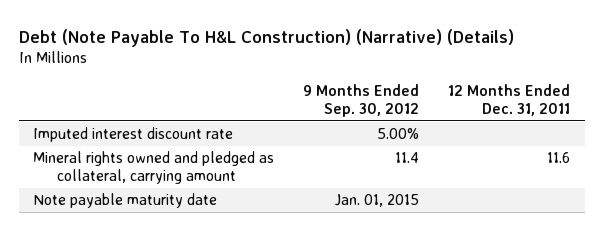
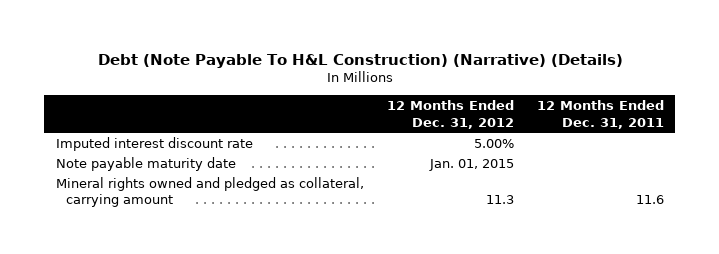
[303,83,420,117] 9 Months Ended Sep. 30, 2012 -> none
none -> [386,100,514,129] 12 Months Ended Dec. 31, 2012
[33,151,275,185] Mineral rights owned and pledged as collateral, carrying amount -> [55,176,364,208] Mineral rights owned and pledged as collateral, carrying amount

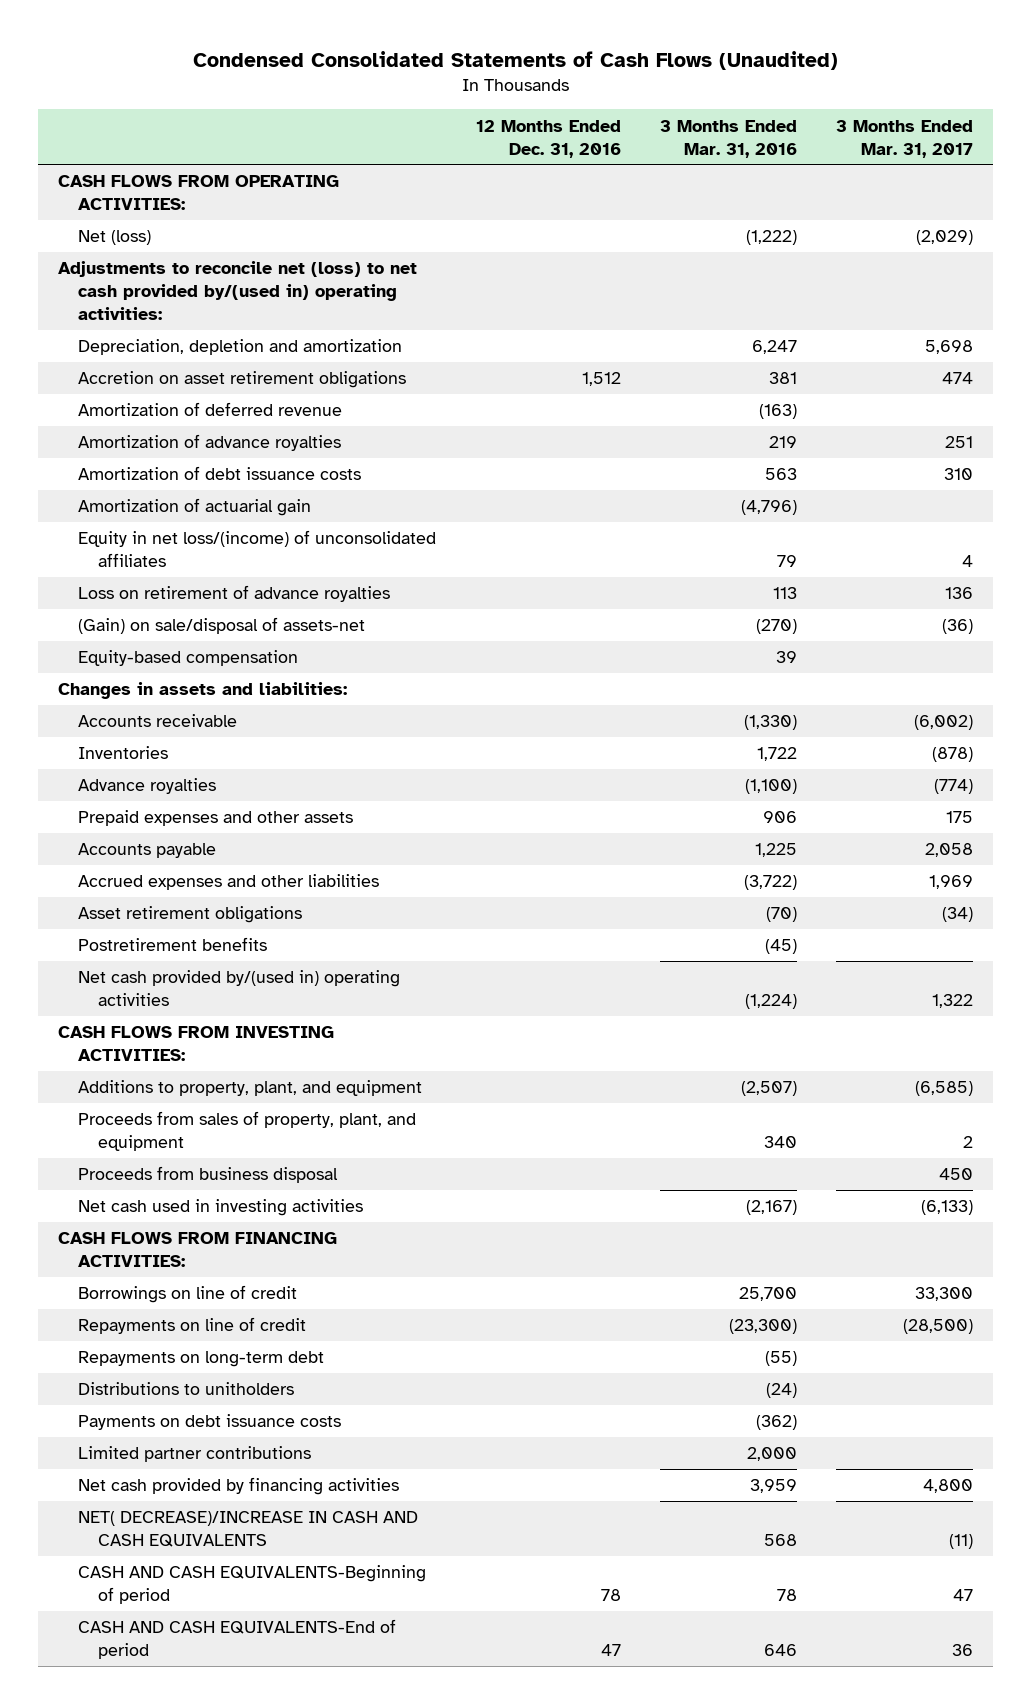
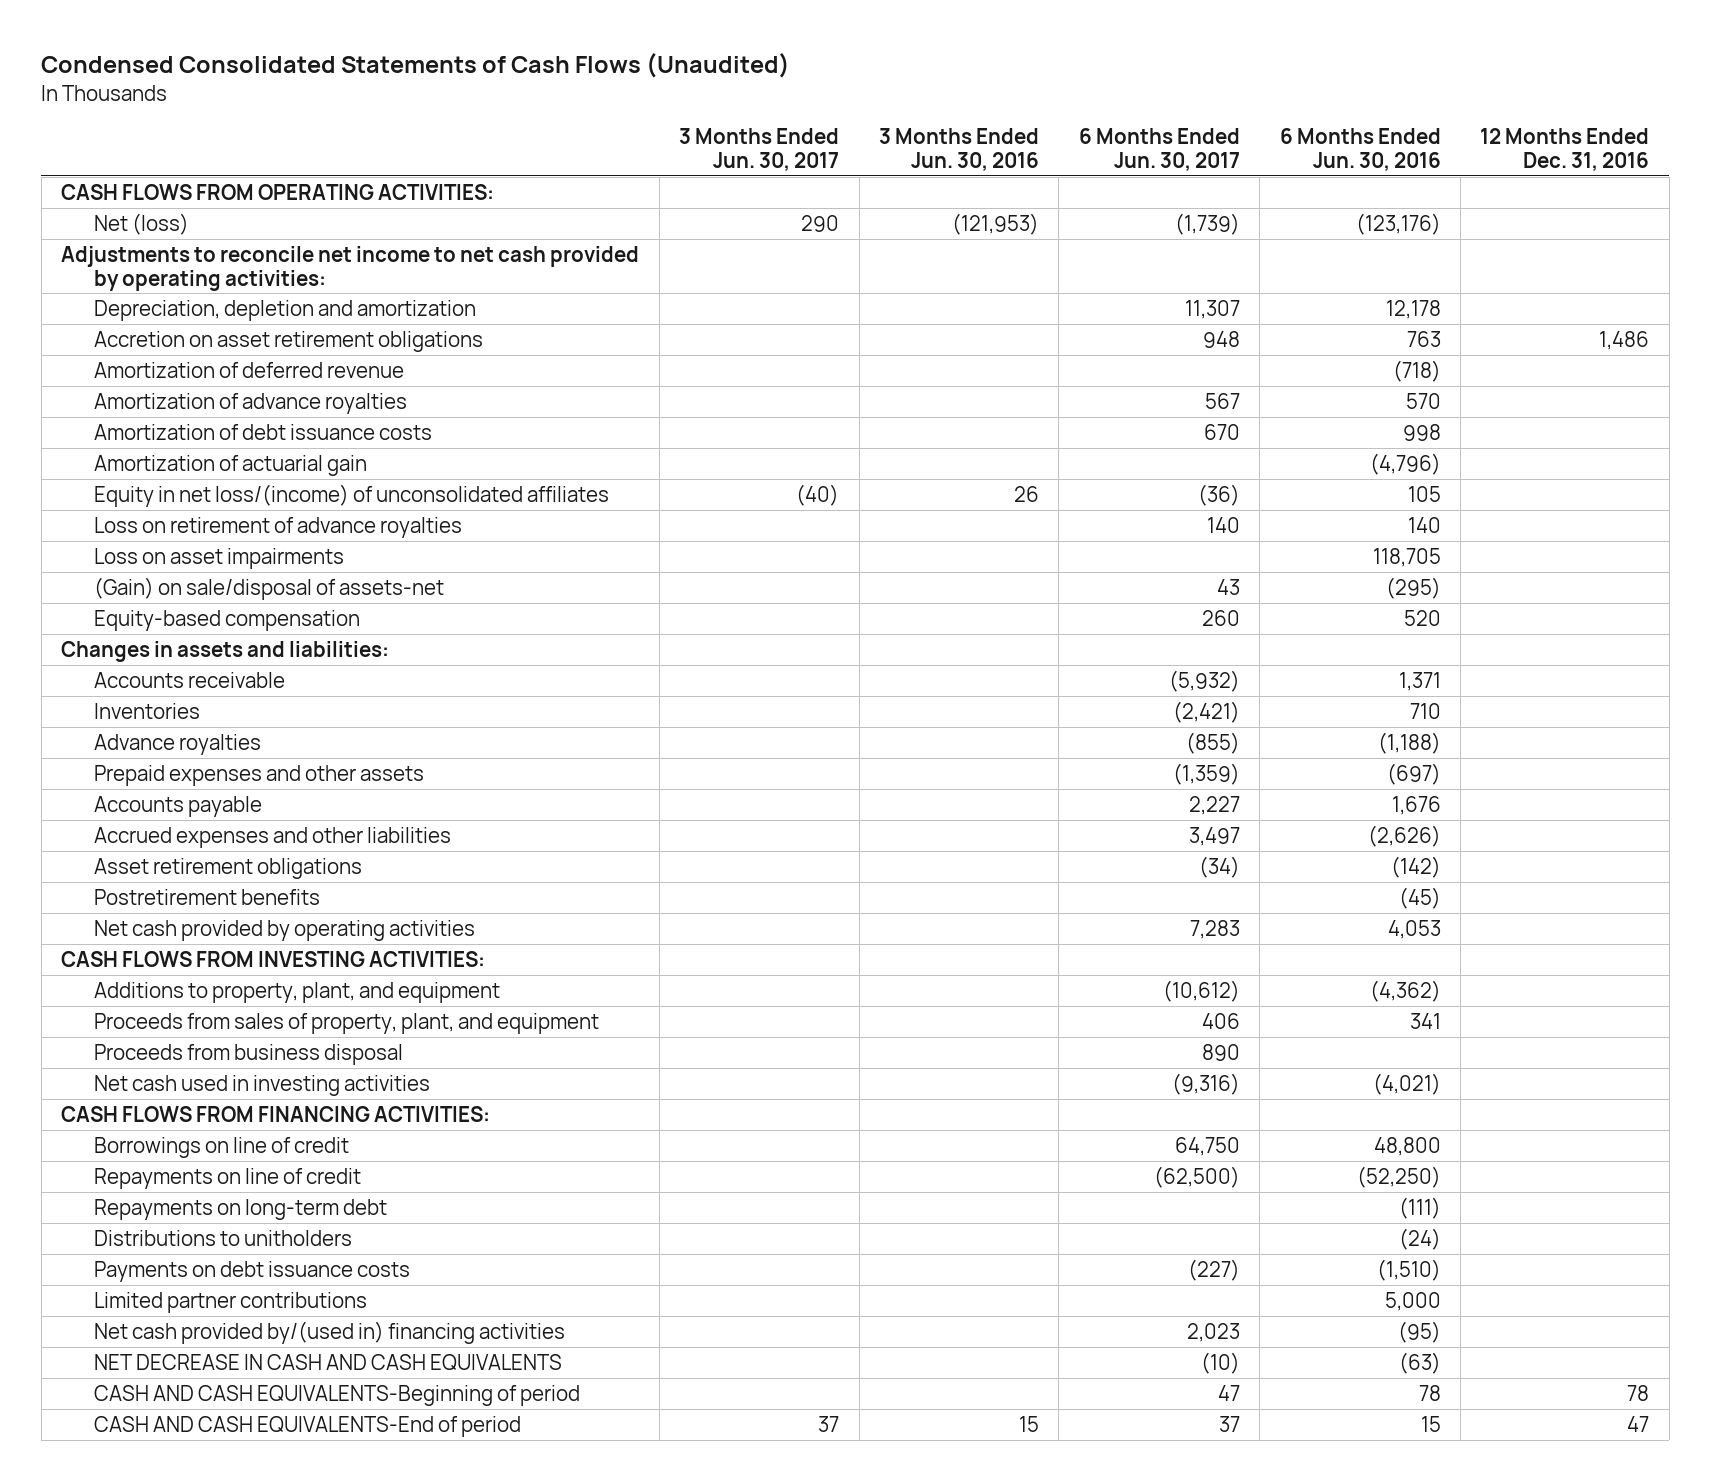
[659,119,797,158] 3 Months Ended Mar. 31, 2016 -> none
[836,119,974,158] 3 Months Ended Mar. 31, 2017 -> none
none -> [679,128,840,171] 3 Months Ended Jun. 30, 2017
none -> [878,128,1039,171] 3 Months Ended Jun. 30, 2016
none -> [1078,128,1240,171] 6 Months Ended Jun. 30, 2017
none -> [1279,128,1441,171] 6 Months Ended Jun. 30, 2016
[58,261,418,320] Adjustments to reconcile net (loss) to net cash provided by/(used in) operating activities: -> [61,245,640,291] Adjustments to reconcile net income to net cash provided by operating activities:
[581,372,621,387] 1,512 -> [1599,330,1650,350] 1,486
none -> [93,547,344,569] Loss on asset impairments
[78,970,401,1007] Net cash provided by/(used in) operating activities -> [93,919,475,941] Net cash provided by operating activities
[78,1477,400,1496] Net cash provided by financing activities -> [93,1320,565,1344] Net cash provided by/(used in) financing activities
[78,1511,419,1548] NET( DECREASE)/INCREASE IN CASH AND CASH EQUIVALENTS -> [93,1353,562,1370] NET DECREASE IN CASH AND CASH EQUIVALENTS

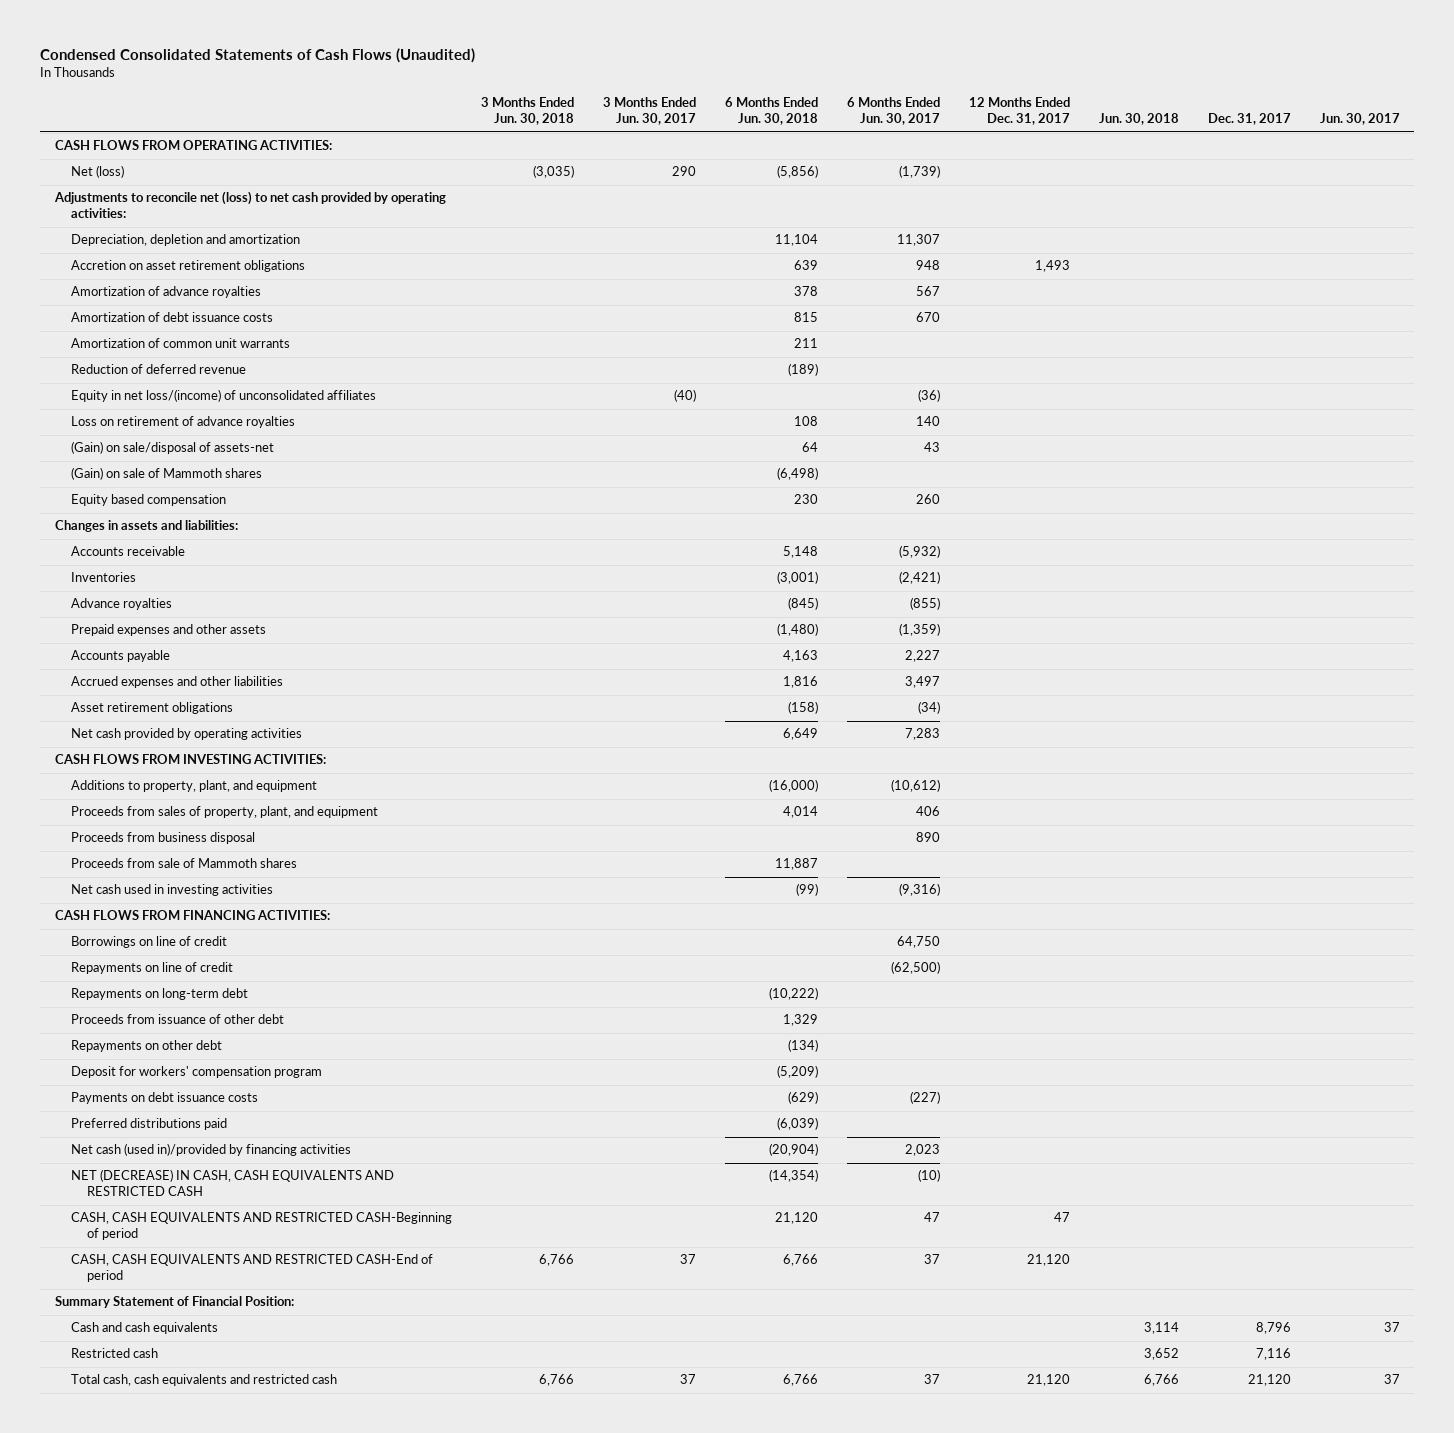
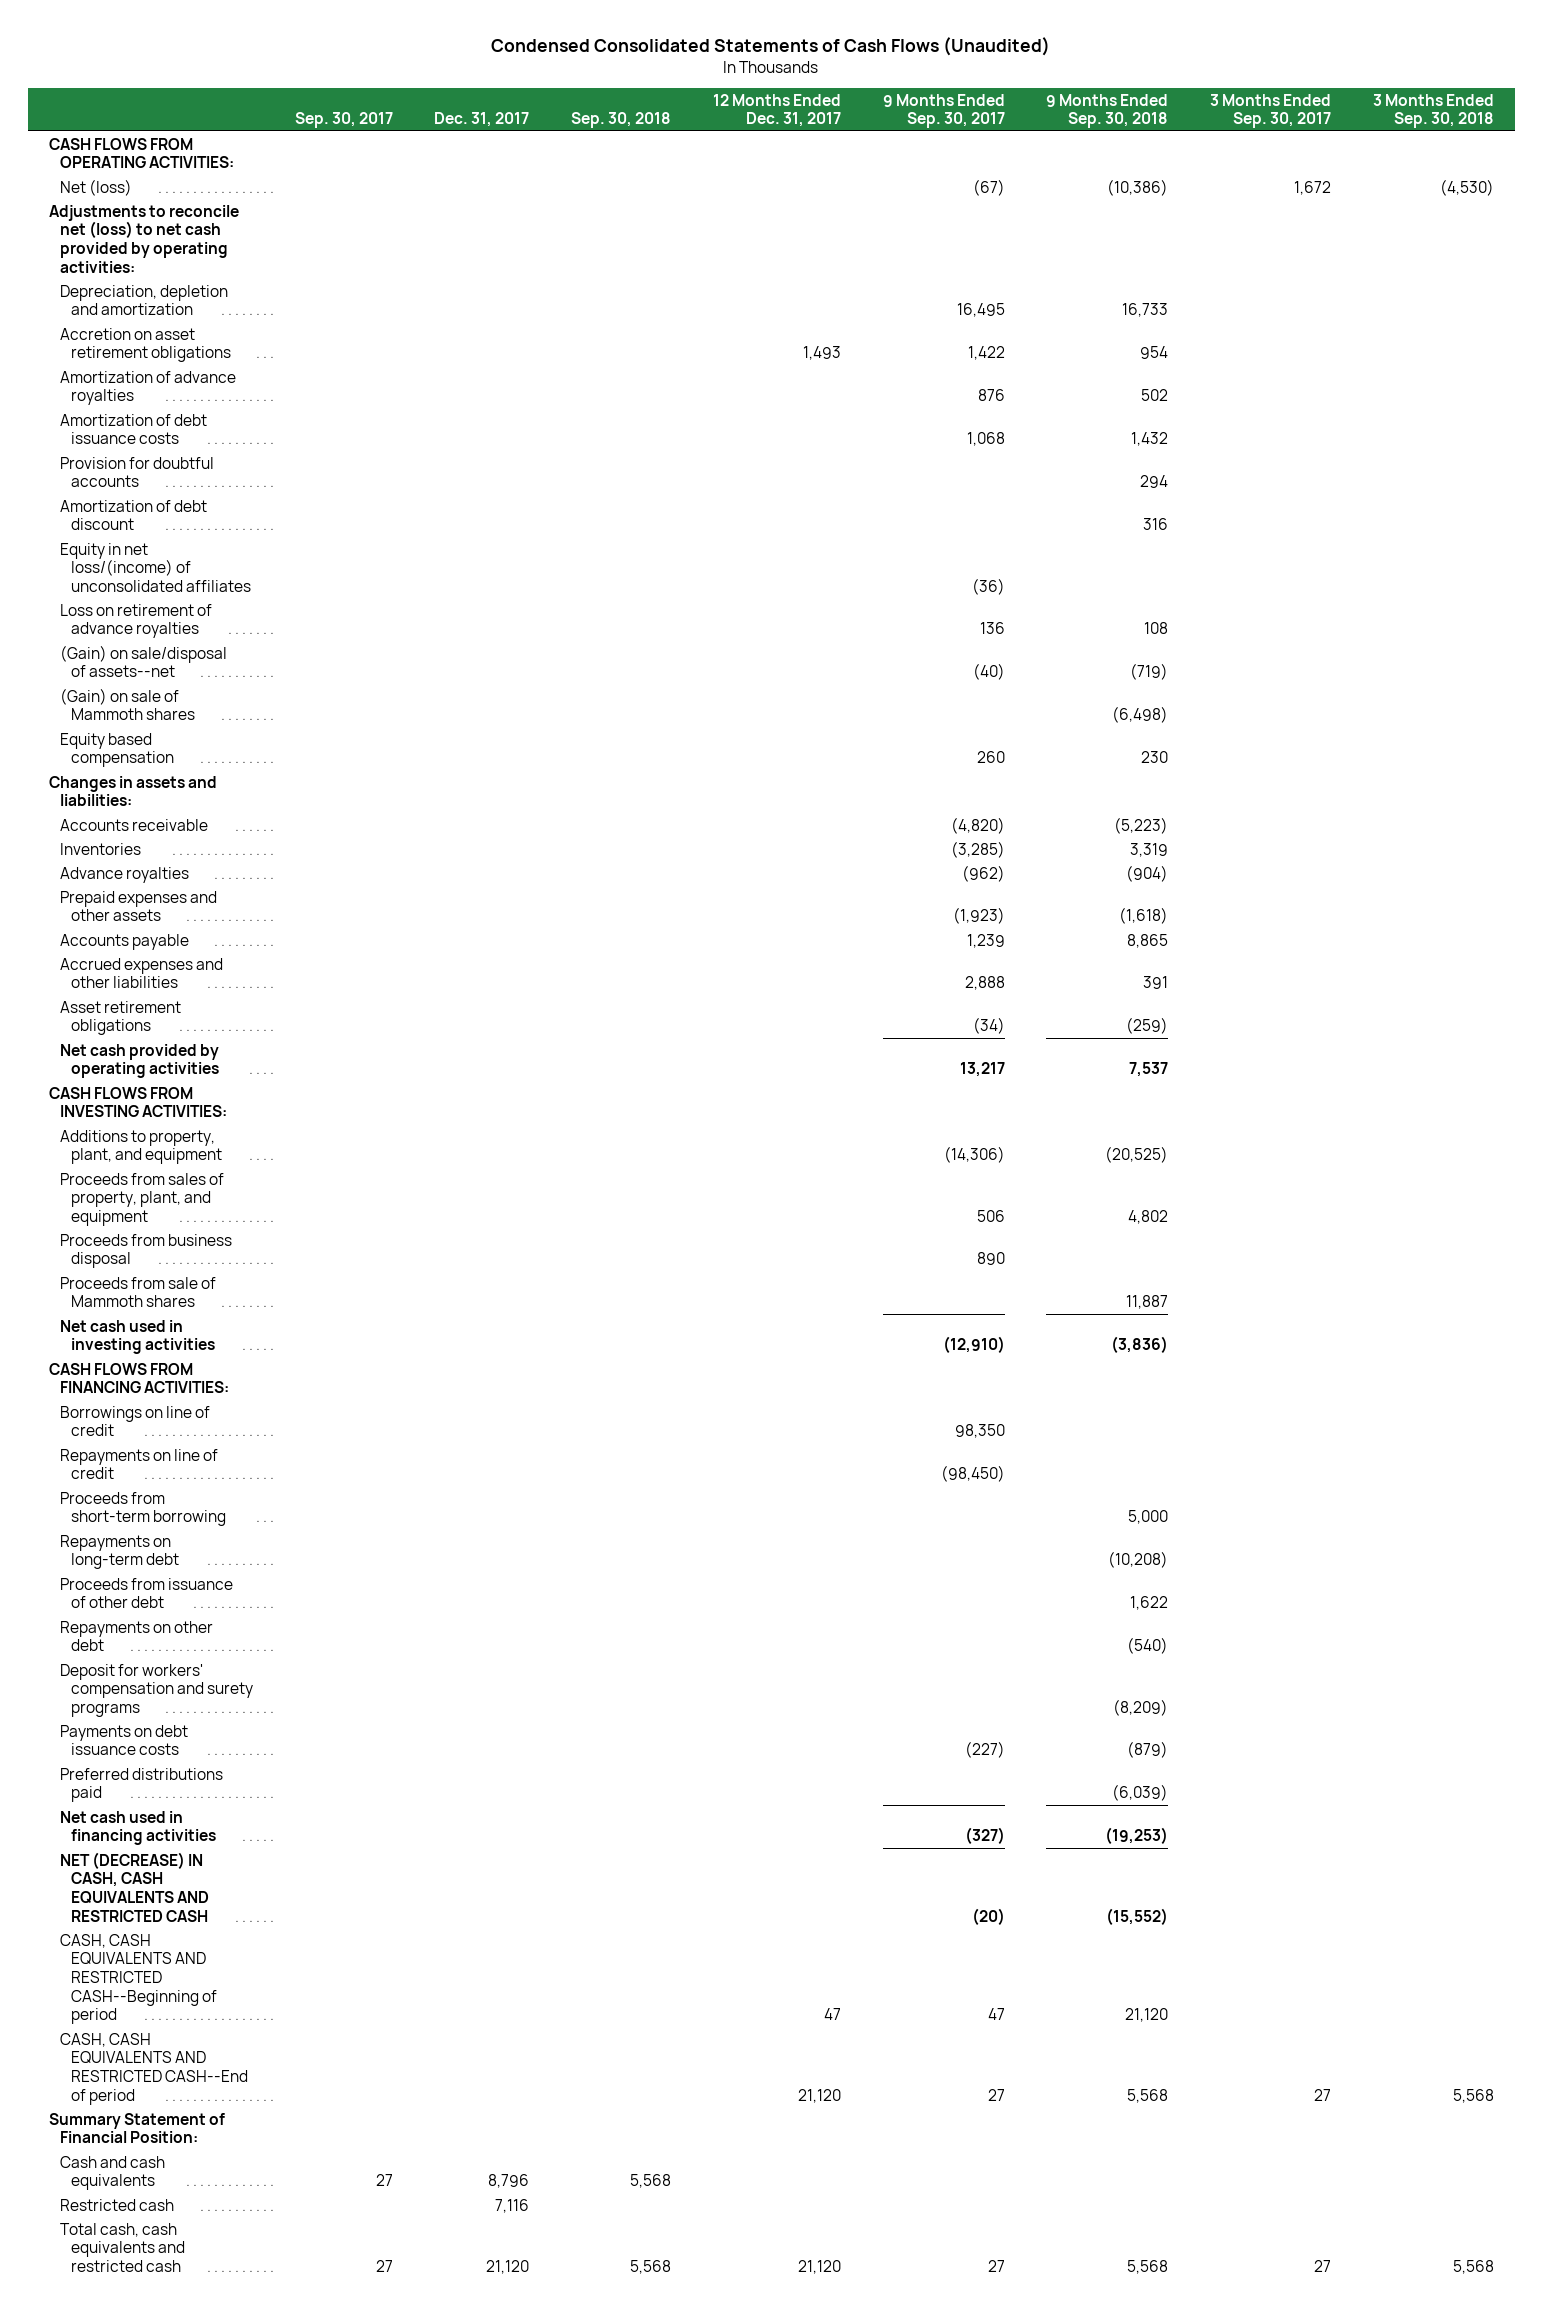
[480,97,574,126] 3 Months Ended Jun. 30, 2018 -> none
[602,97,696,126] 3 Months Ended Jun. 30, 2017 -> none
[724,97,818,126] 6 Months Ended Jun. 30, 2018 -> none
[846,97,940,126] 6 Months Ended Jun. 30, 2017 -> none
[1098,113,1179,126] Jun. 30, 2018 -> none
[1319,113,1400,126] Jun. 30, 2017 -> none
none -> [294,112,393,129] Sep. 30, 2017
none -> [571,112,672,129] Sep. 30, 2018
none -> [882,93,1005,129] 9 Months Ended Sep. 30, 2017
none -> [1046,93,1169,129] 9 Months Ended Sep. 30, 2018
none -> [1210,93,1332,129] 3 Months Ended Sep. 30, 2017
none -> [1372,93,1494,129] 3 Months Ended Sep. 30, 2018
[70,338,290,349] Amortization of common unit warrants -> none
[70,364,246,375] Reduction of deferred revenue -> none
none -> [59,456,214,488] Provision for doubtful accounts
none -> [59,499,207,531] Amortization of debt discount
[70,441,274,455] (Gain) on sale/disposal of assets-net -> [59,644,227,678] (Gain) on sale/disposal of assets--net
none -> [59,1491,226,1527] Proceeds from short-term borrowing
[70,1066,322,1079] Deposit for workers' compensation program -> [59,1663,253,1717] Deposit for workers' compensation and surety programs
[70,1143,351,1157] Net cash (used in)/provided by financing activities -> [59,1810,216,1846] Net cash used in financing activities
[70,1212,452,1241] CASH, CASH EQUIVALENTS AND RESTRICTED CASH-Beginning of period -> [59,1933,217,2025] CASH, CASH EQUIVALENTS AND RESTRICTED CASH--Beginning of period
[70,1254,433,1283] CASH, CASH EQUIVALENTS AND RESTRICTED CASH-End of period -> [59,2032,248,2105] CASH, CASH EQUIVALENTS AND RESTRICTED CASH--End of period

